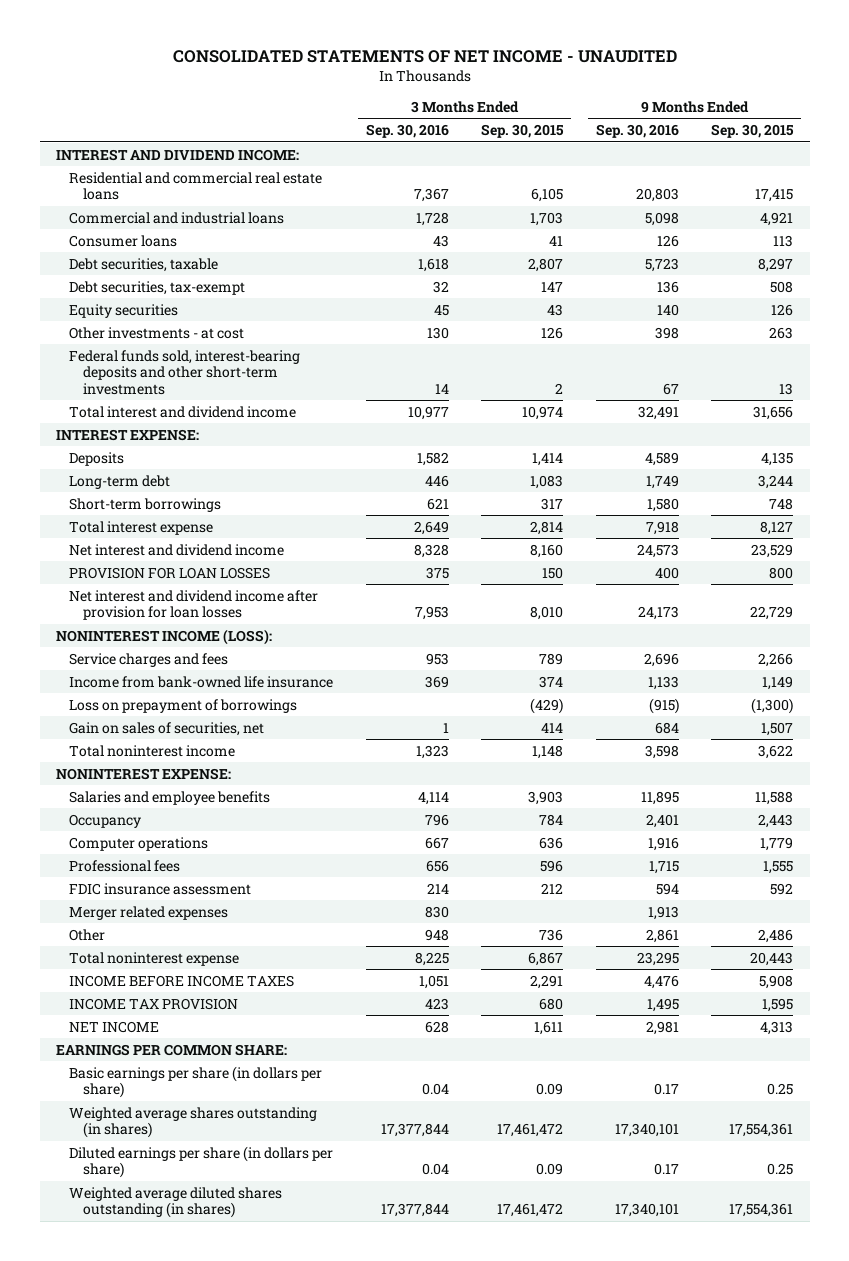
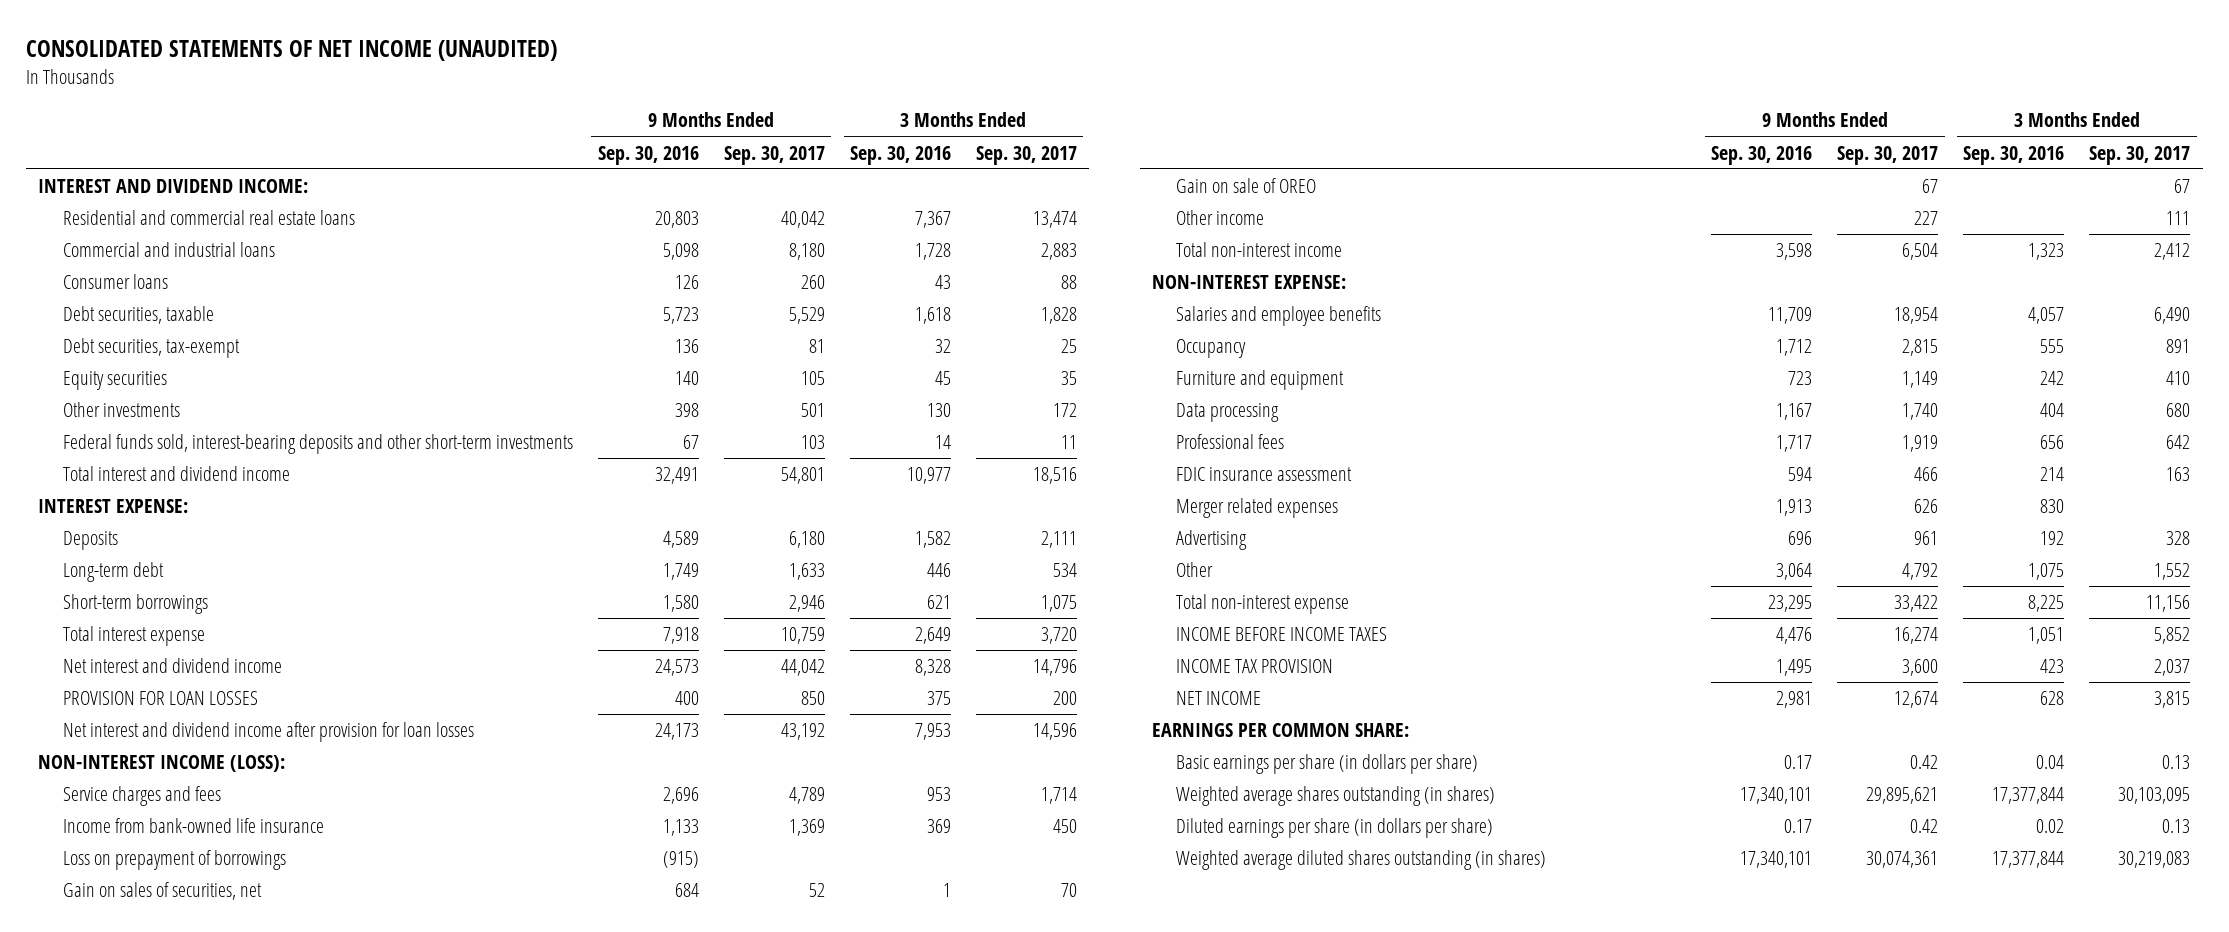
[172,49,677,63] CONSOLIDATED STATEMENTS OF NET INCOME - UNAUDITED -> [25,40,557,62] CONSOLIDATED STATEMENTS OF NET INCOME (UNAUDITED)
[481,124,565,139] Sep. 30, 2015 -> none
[711,124,795,139] Sep. 30, 2015 -> none
none -> [723,145,825,165] Sep. 30, 2017
none -> [975,145,1077,165] Sep. 30, 2017
[69,326,245,339] Other investments - at cost -> [62,402,180,418] Other investments
[55,628,272,645] NONINTEREST INCOME (LOSS): -> [38,755,286,773] NON-INTEREST INCOME (LOSS):
[69,836,209,851] Computer operations -> none
none -> [1176,178,1317,194] Gain on sale of OREO
none -> [1176,210,1265,226] Other income
[69,744,236,757] Total noninterest income -> [1176,242,1343,258] Total non-interest income
[55,767,231,780] NONINTEREST EXPENSE: -> [1152,275,1347,290] NON-INTEREST EXPENSE:
[417,791,449,805] 4,114 -> [2028,307,2065,325] 4,057
[640,790,679,805] 11,895 -> [1768,307,1813,325] 11,709
[424,813,449,826] 796 -> [2040,339,2065,354] 555
[645,813,679,828] 2,401 -> [1776,339,1813,357] 1,712
none -> [1176,370,1345,391] Furniture and equipment
none -> [1176,403,1280,423] Data processing
[648,860,679,874] 1,715 -> [1776,435,1813,453] 1,717
none -> [1176,530,1248,551] Advertising
[424,928,449,941] 948 -> [2028,563,2065,581] 1,075
[645,928,679,943] 2,861 -> [1776,563,1813,581] 3,064
[69,951,240,966] Total noninterest expense -> [1176,594,1350,615] Total non-interest expense
[421,1163,449,1176] 0.04 -> [2036,819,2065,834] 0.02

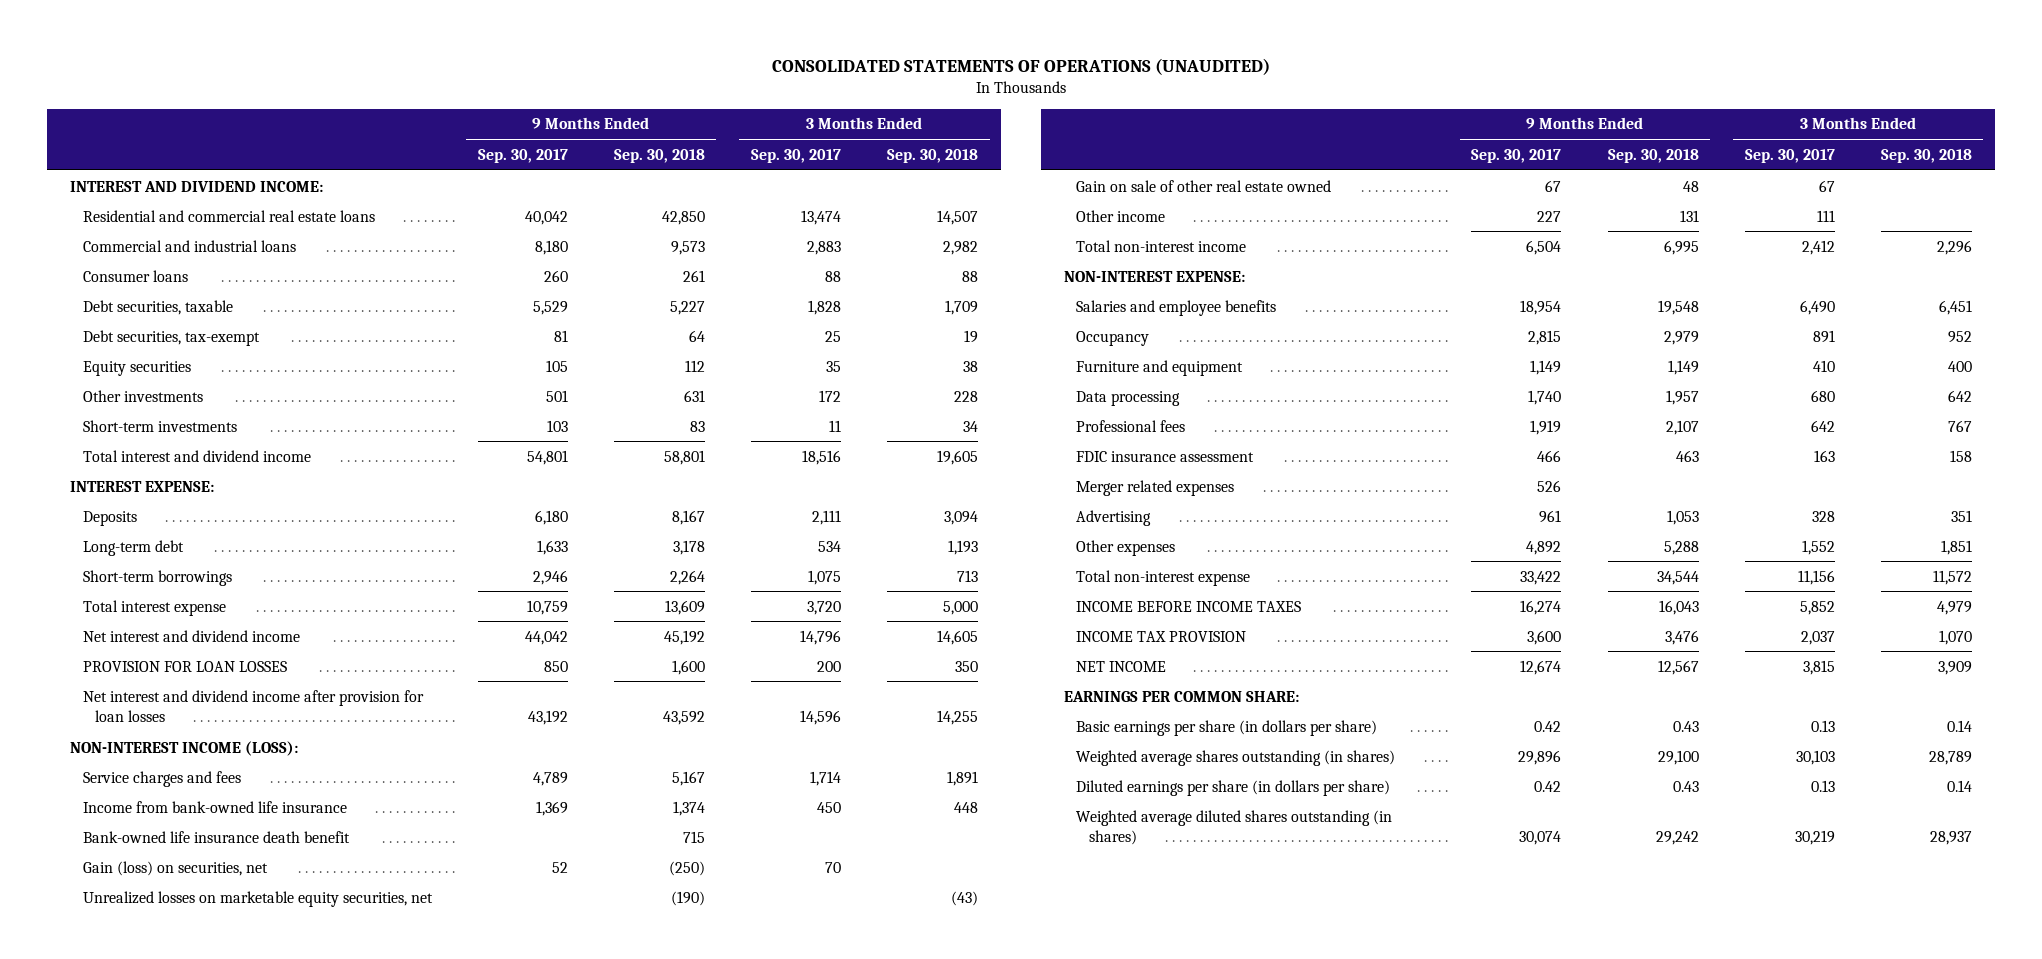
[25,40,557,62] CONSOLIDATED STATEMENTS OF NET INCOME (UNAUDITED) -> [771,57,1270,75] CONSOLIDATED STATEMENTS OF OPERATIONS (UNAUDITED)
[597,145,699,165] Sep. 30, 2016 -> none
[849,145,951,165] Sep. 30, 2016 -> none
none -> [613,148,705,163] Sep. 30, 2018
none -> [887,148,979,163] Sep. 30, 2018
[62,434,573,455] Federal funds sold, interest-bearing deposits and other short-term investments -> [82,419,237,432] Short-term investments
[62,850,286,871] Loss on prepayment of borrowings -> none
none -> [82,830,350,843] Bank-owned life insurance death benefit
[62,882,262,901] Gain on sales of securities, net -> [82,860,268,876] Gain (loss) on securities, net
none -> [82,890,433,907] Unrealized losses on marketable equity securities, net
[1176,178,1317,194] Gain on sale of OREO -> [1076,179,1332,192] Gain on sale of other real estate owned
[1914,499,1939,514] 626 -> [1537,479,1562,492] 526
[1176,562,1214,578] Other -> [1076,539,1176,556] Other expenses
[1902,563,1939,581] 4,792 -> [1526,540,1562,555] 4,892
[1866,787,1939,805] 29,895,621 -> [1518,749,1562,765] 29,896
[2118,787,2191,805] 30,103,095 -> [1795,749,1835,765] 30,103
[1866,851,1939,869] 30,074,361 -> [1519,830,1562,845] 30,074
[2118,851,2191,869] 30,219,083 -> [1794,829,1835,845] 30,219

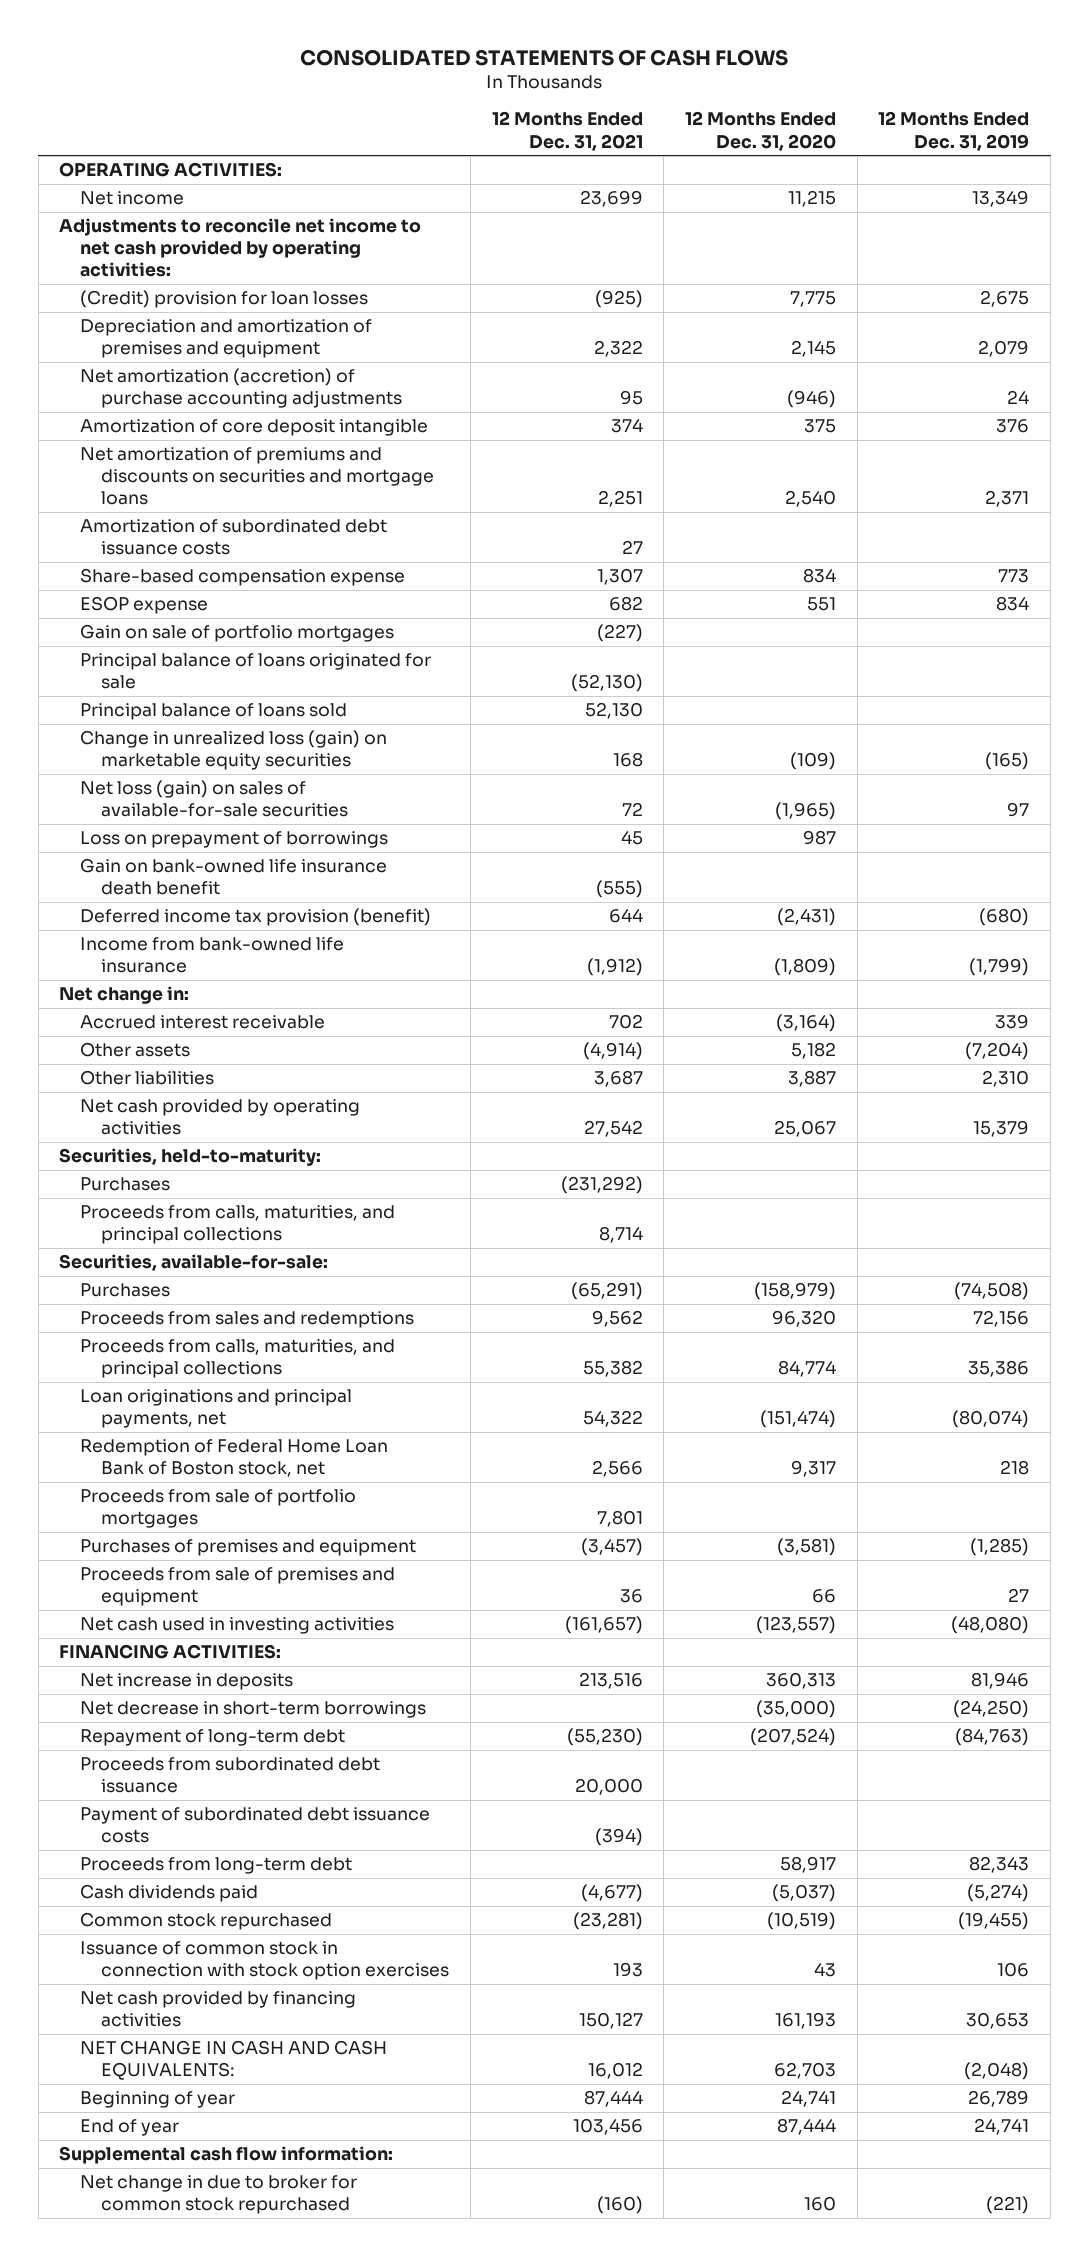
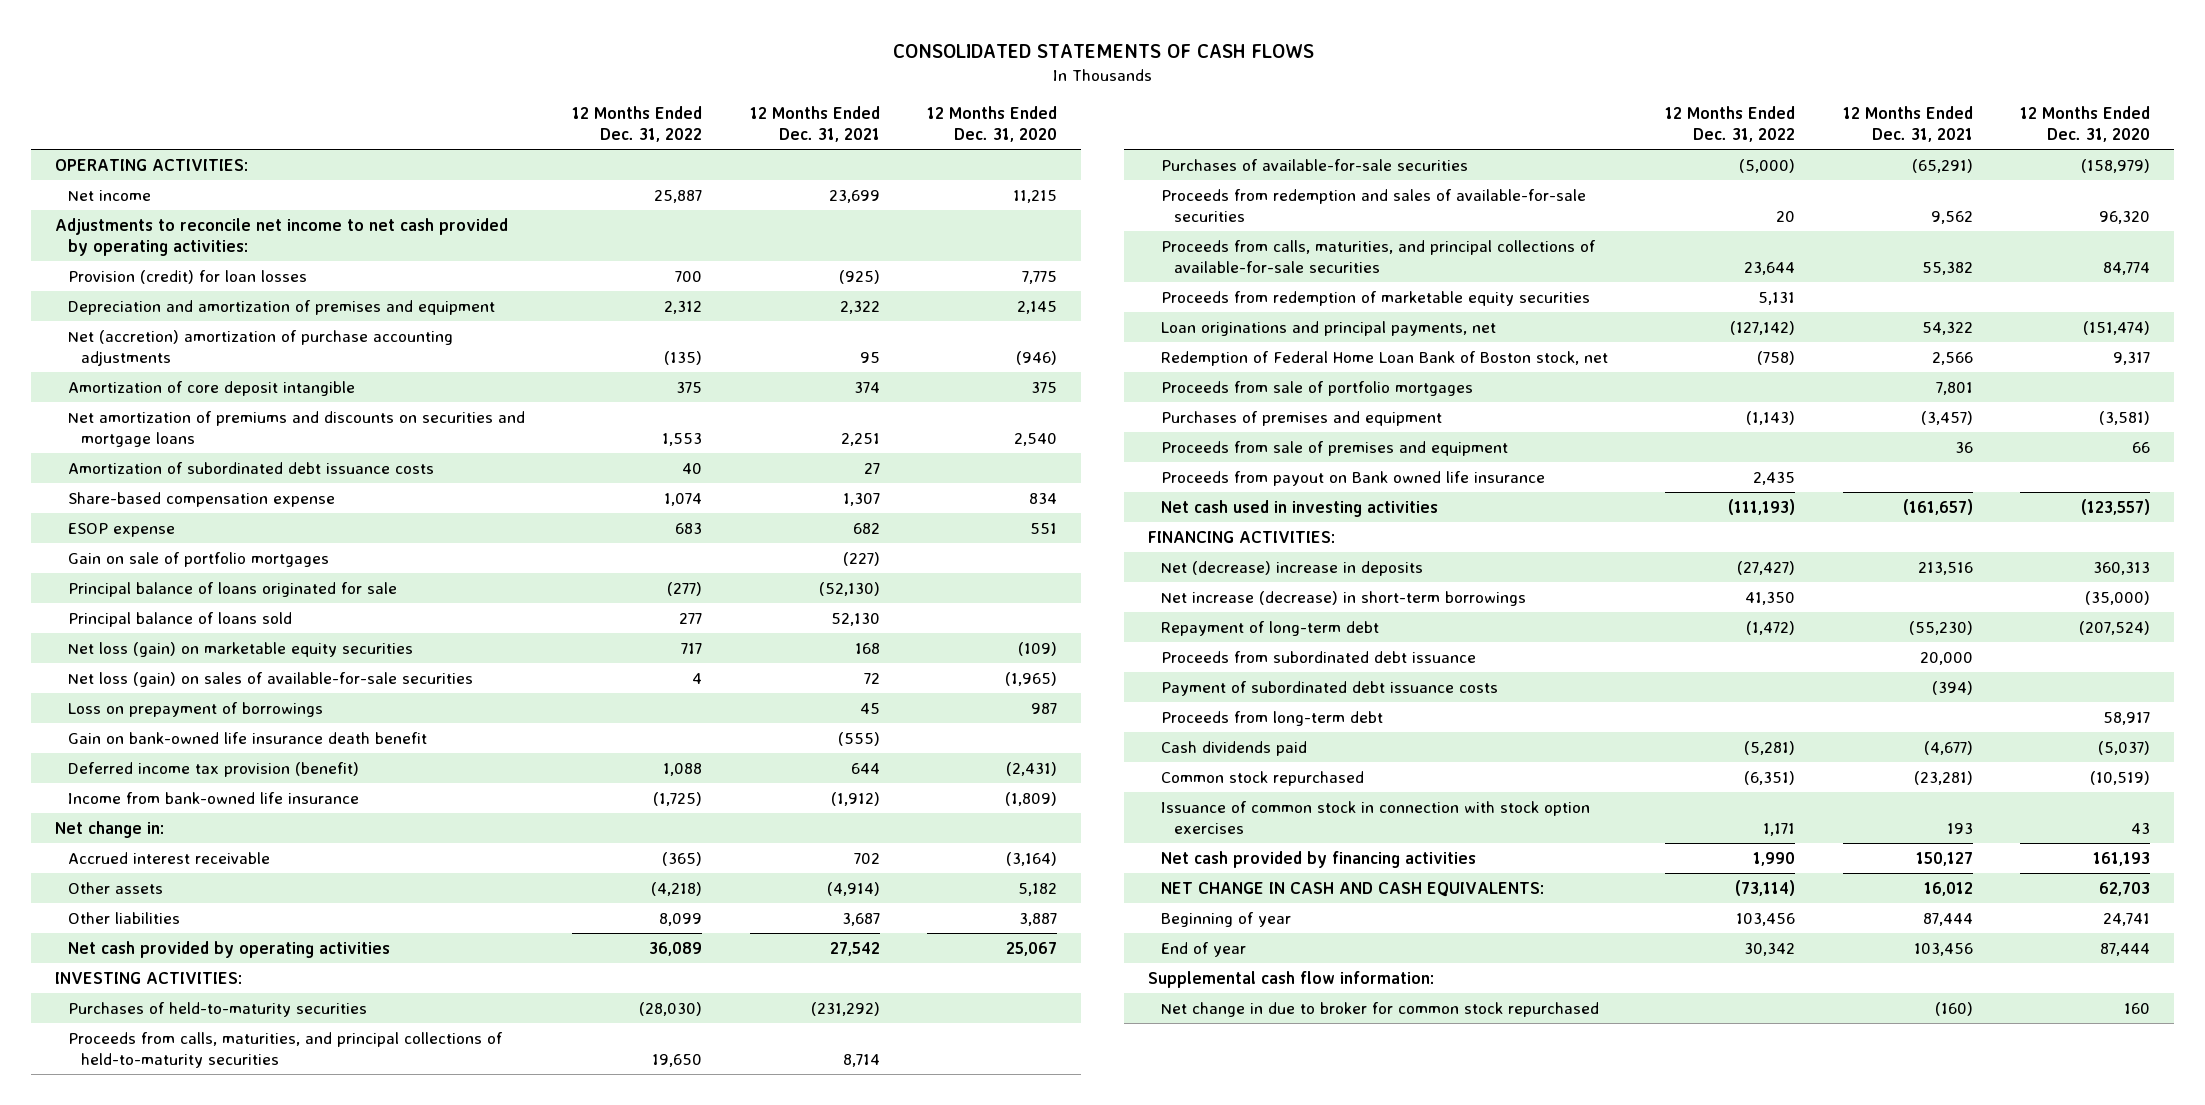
[878,111,1030,151] 12 Months Ended Dec. 31, 2019 -> none
none -> [572,105,703,142] 12 Months Ended Dec. 31, 2022
[80,290,369,309] (Credit) provision for loan losses -> [68,269,308,284] Provision (credit) for loan losses
[80,368,403,409] Net amortization (accretion) of purchase accounting adjustments -> [68,329,454,366] Net (accretion) amortization of purchase accounting adjustments
[80,730,388,771] Change in unrealized loss (gain) on marketable equity securities -> [68,641,414,657] Net loss (gain) on marketable equity securities
[59,1148,322,1167] Securities, held-to-maturity: -> none
[59,1254,329,1272] Securities, available-for-sale: -> none
none -> [54,971,242,984] INVESTING ACTIVITIES:
[80,1177,171,1192] Purchases -> [68,1001,368,1017] Purchases of held-to-maturity securities
[80,1205,396,1245] Proceeds from calls, maturities, and principal collections -> [68,1031,504,1068] Proceeds from calls, maturities, and principal collections of held-to-maturity securities
[80,1283,171,1298] Purchases -> [1160,158,1468,171] Purchases of available-for-sale securities
[80,1311,415,1329] Proceeds from sales and redemptions -> [1160,188,1586,222] Proceeds from redemption and sales of available-for-sale securities
[80,1339,396,1379] Proceeds from calls, maturities, and principal collections -> [1160,239,1596,273] Proceeds from calls, maturities, and principal collections of available-for-sale securities
none -> [1160,290,1590,306] Proceeds from redemption of marketable equity securities
none -> [1160,470,1545,486] Proceeds from payout on Bank owned life insurance
[80,1673,294,1691] Net increase in deposits -> [1160,560,1423,576] Net (decrease) increase in deposits
[80,1701,427,1719] Net decrease in short-term borrowings -> [1160,590,1526,606] Net increase (decrease) in short-term borrowings

